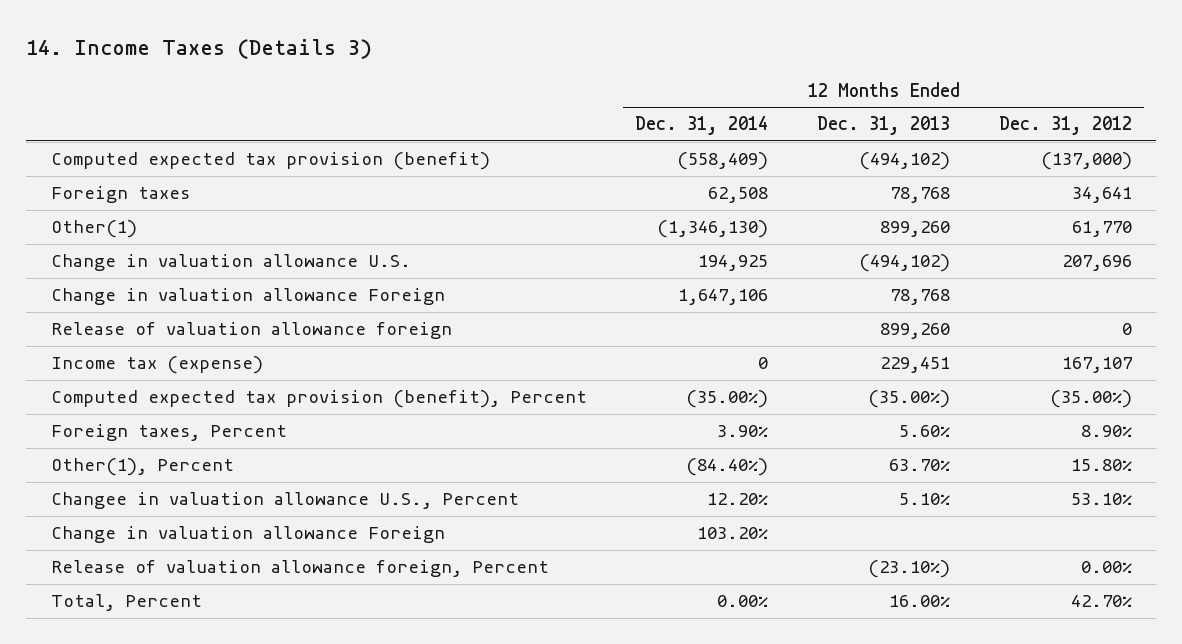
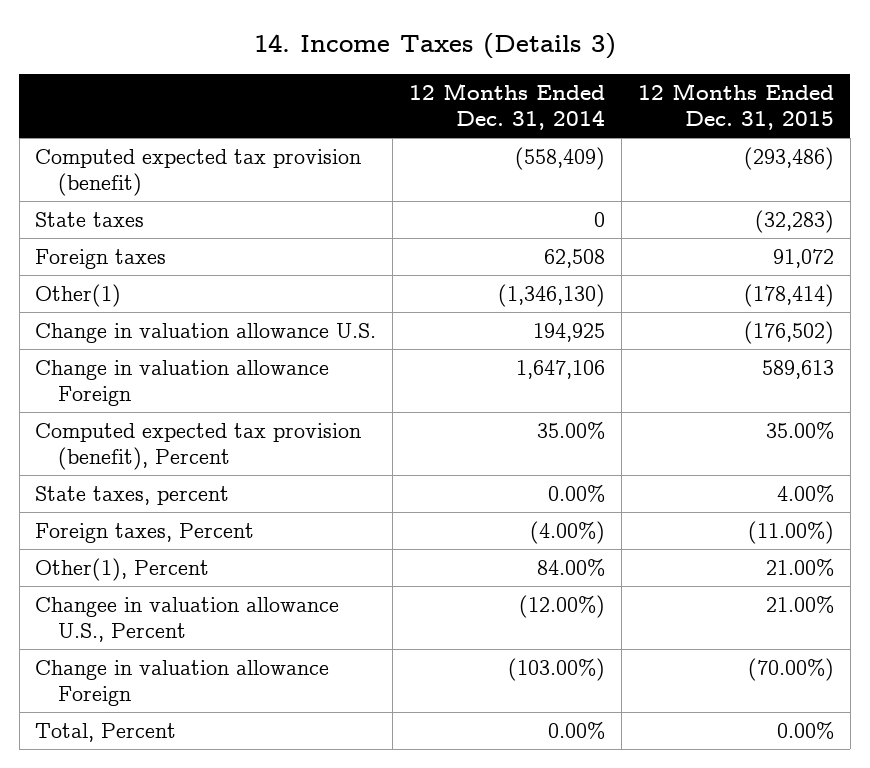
[817,116,951,136] Dec. 31, 2013 -> none
[998,116,1132,136] Dec. 31, 2012 -> none
none -> [638,82,835,131] 12 Months Ended Dec. 31, 2015
none -> [35,211,145,227] State taxes
[50,322,452,340] Release of valuation allowance foreign -> none
[50,356,263,375] Income tax (expense) -> none
[50,560,549,578] Release of valuation allowance foreign, Percent -> none
[686,390,769,409] (35.00%) -> [537,420,606,439] 35.00%
none -> [35,485,230,505] State taxes, percent
[717,425,769,438] 3.90% -> [530,520,606,544] (4.00%)
[686,458,769,477] (84.40%) -> [537,557,606,576] 84.00%
[707,493,769,506] 12.20% -> [519,594,606,618] (12.00%)
[697,527,769,540] 103.20% -> [508,657,606,681] (103.00%)

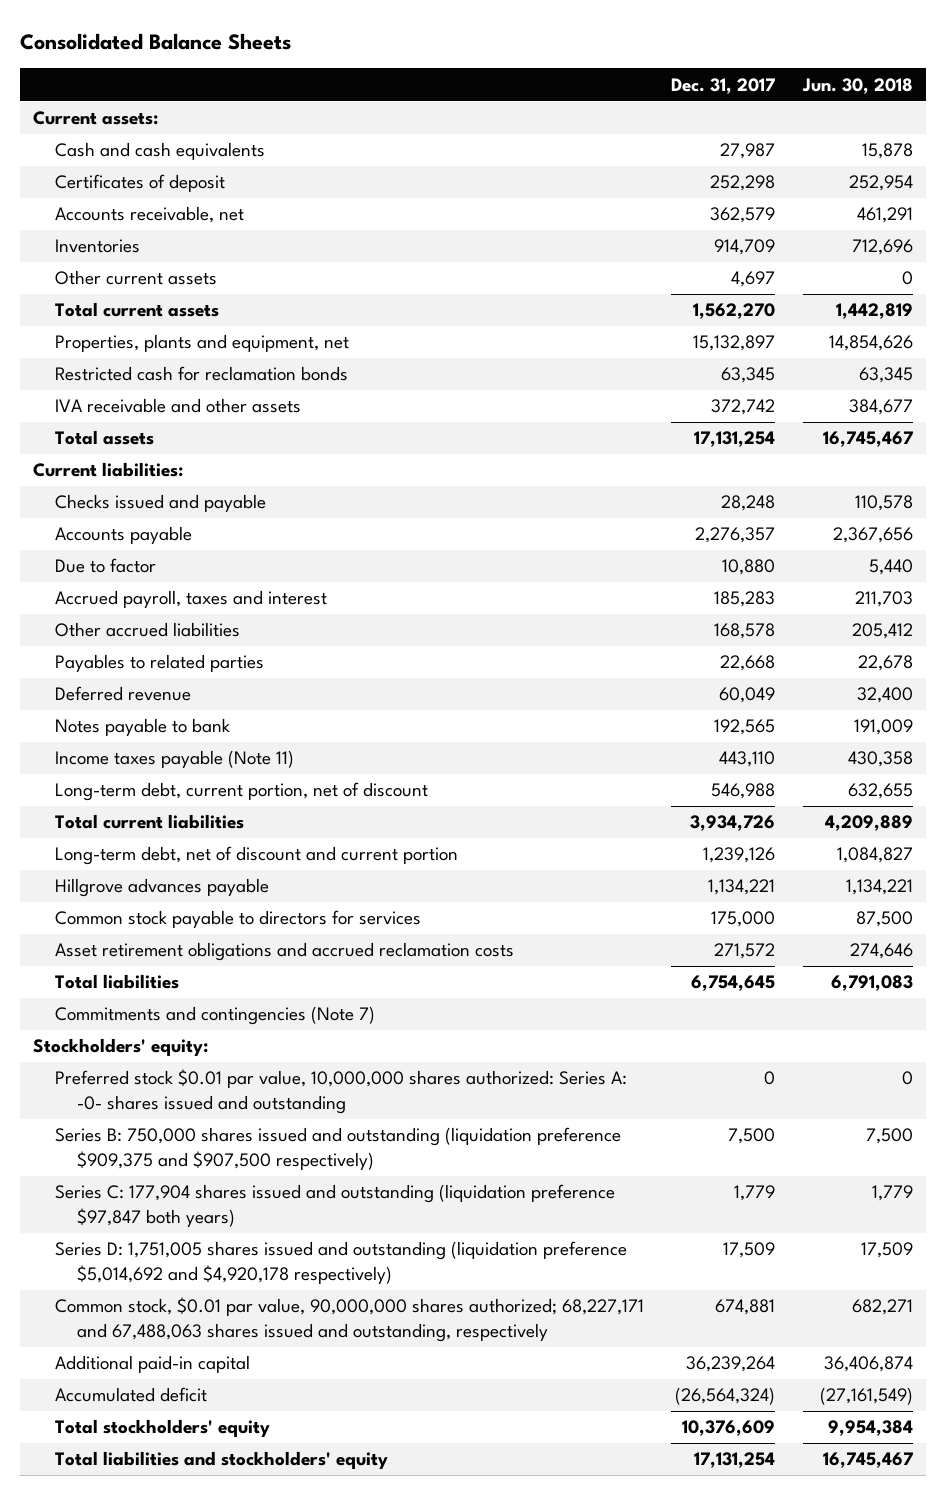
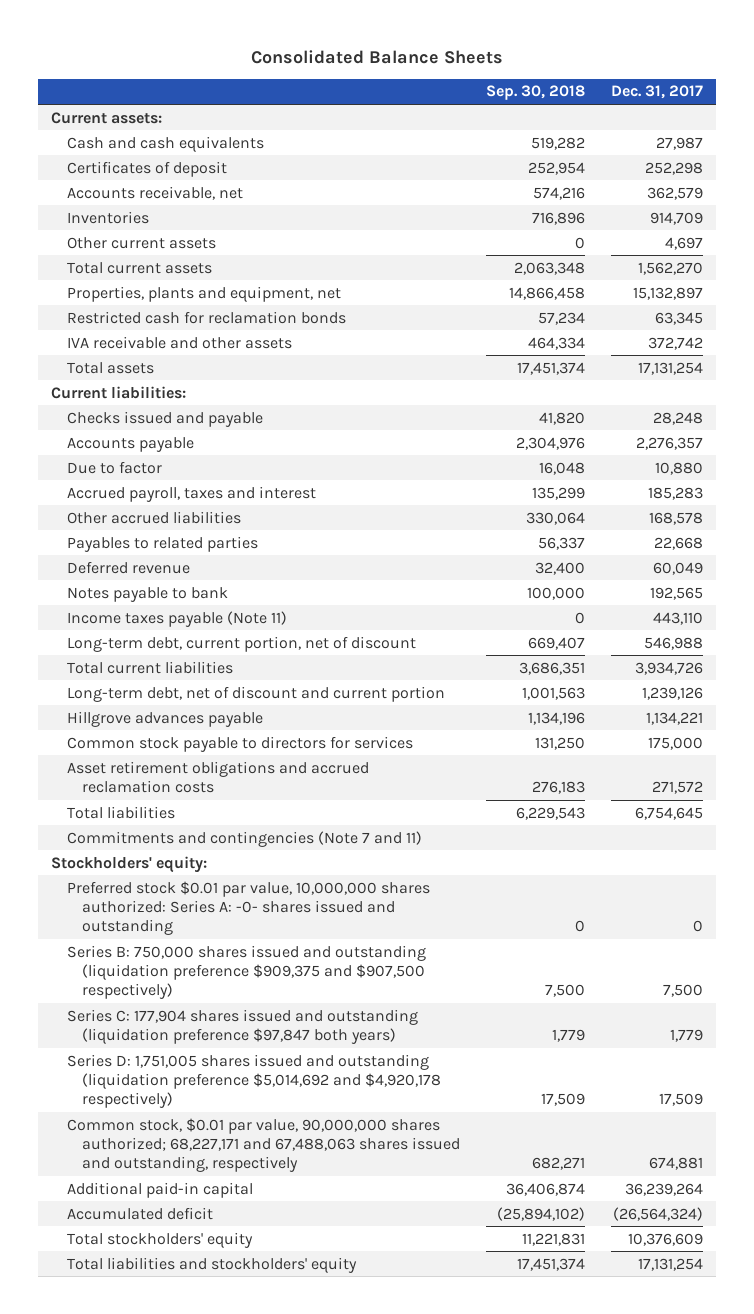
[801,77,913,94] Jun. 30, 2018 -> none
none -> [486,85,586,101] Sep. 30, 2018
[55,1006,376,1026] Commitments and contingencies (Note 7) -> [66,830,422,847] Commitments and contingencies (Note 7 and 11)

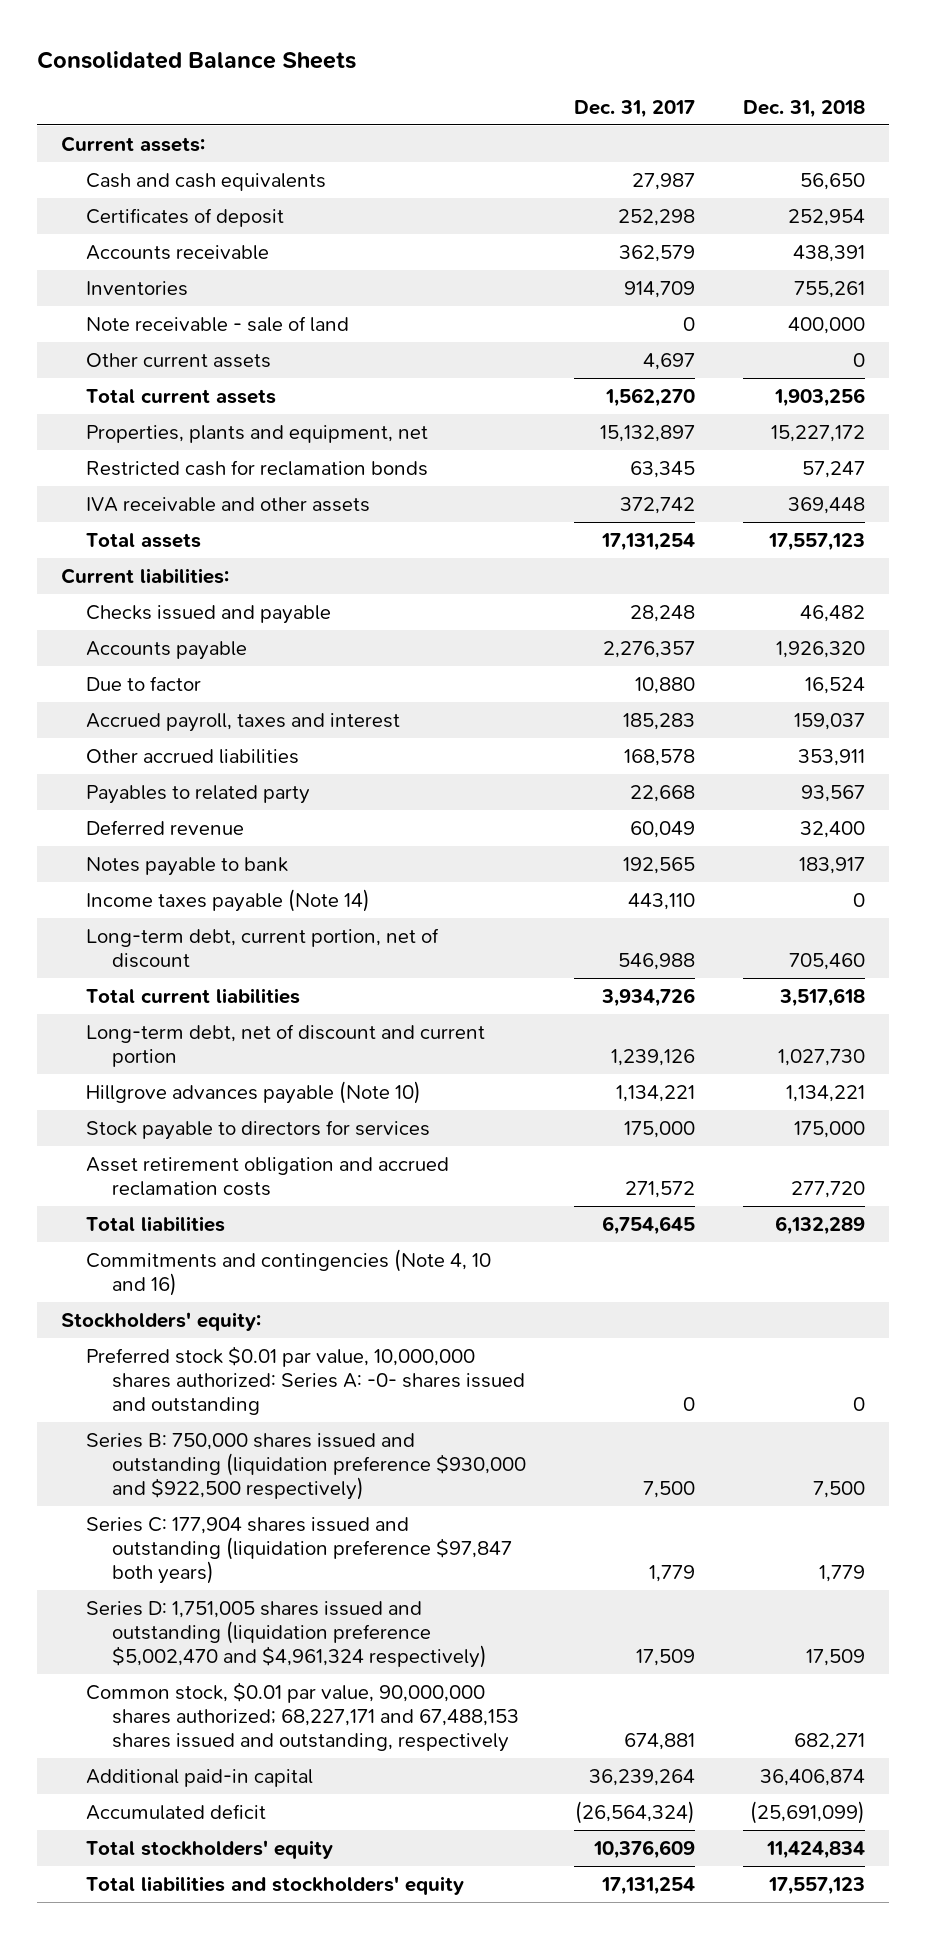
[486,85,586,101] Sep. 30, 2018 -> none
none -> [742,99,865,118] Dec. 31, 2018
[66,185,243,200] Accounts receivable, net -> [86,244,270,260] Accounts receivable
none -> [86,315,350,332] Note receivable - sale of land
[66,535,258,552] Payables to related parties -> [86,784,311,804] Payables to related party
[66,610,287,627] Income taxes payable (Note 11) -> [86,888,371,912] Income taxes payable (Note 14)
[66,710,263,727] Hillgrove advances payable -> [86,1080,422,1104] Hillgrove advances payable (Note 10)
[66,735,413,752] Common stock payable to directors for services -> [86,1119,431,1140] Stock payable to directors for services
[66,760,369,793] Asset retirement obligations and accrued reclamation costs -> [86,1156,450,1196] Asset retirement obligation and accrued reclamation costs
[66,830,422,847] Commitments and contingencies (Note 7 and 11) -> [86,1248,492,1296] Commitments and contingencies (Note 4, 10 and 16)
[66,944,426,1000] Series B: 750,000 shares issued and outstanding (liquidation preference $909,375 and $907,500 respectively) -> [86,1432,526,1500] Series B: 750,000 shares issued and outstanding (liquidation preference $930,000 and $922,500 respectively)
[66,1053,442,1109] Series D: 1,751,005 shares issued and outstanding (liquidation preference $5,014,692 and $4,920,178 respectively) -> [86,1600,487,1668] Series D: 1,751,005 shares issued and outstanding (liquidation preference $5,002,470 and $4,961,324 respectively)
[66,1117,461,1173] Common stock, $0.01 par value, 90,000,000 shares authorized; 68,227,171 and 67,488,063 shares issued and outstanding, respectively -> [86,1681,519,1752] Common stock, $0.01 par value, 90,000,000 shares authorized; 68,227,171 and 67,488,153 shares issued and outstanding, respectively

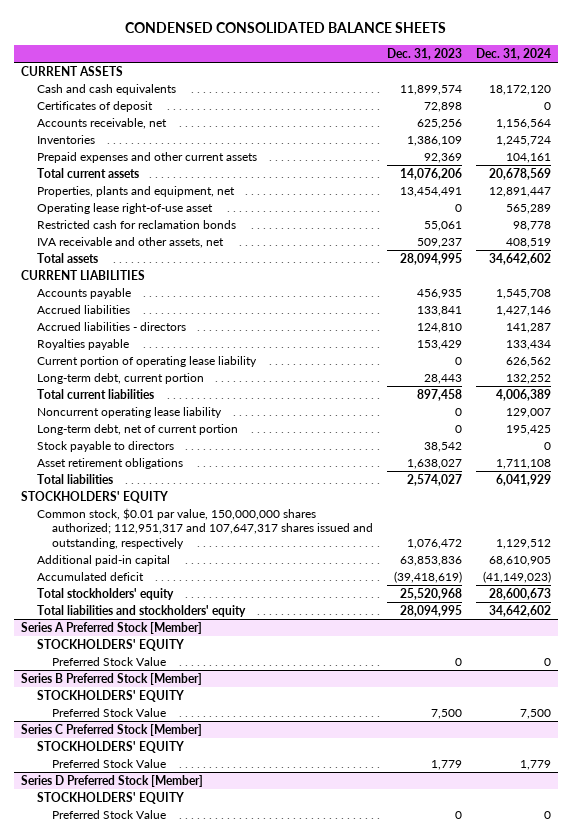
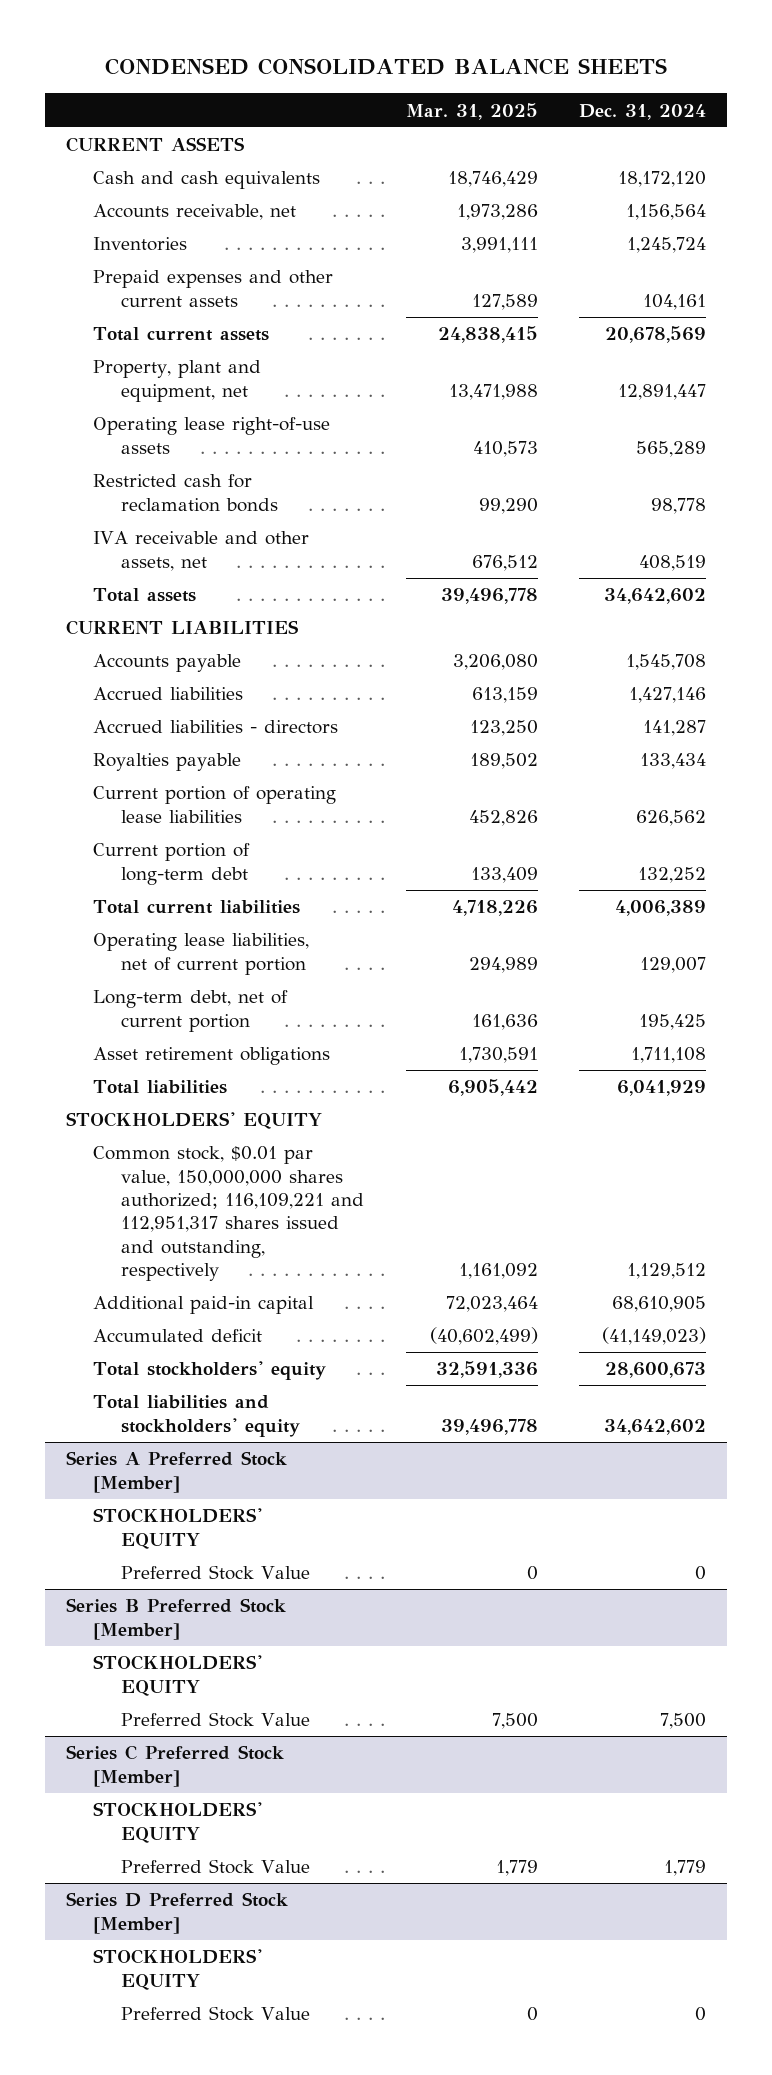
[387,48,463,61] Dec. 31, 2023 -> none
none -> [405,102,538,120] Mar. 31, 2025
[36,101,153,113] Certificates of deposit -> none
[36,186,235,198] Properties, plants and equipment, net -> [93,360,262,402] Property, plant and equipment, net
[36,203,213,215] Operating lease right-of-use asset -> [93,417,331,454] Operating lease right-of-use assets
[36,356,257,368] Current portion of operating lease liability -> [93,786,337,823] Current portion of operating lease liabilities
[36,373,204,385] Long-term debt, current portion -> [93,843,251,885] Current portion of long-term debt
[36,407,222,419] Noncurrent operating lease liability -> [93,933,310,975] Operating lease liabilities, net of current portion
[36,441,174,453] Stock payable to directors -> none
[36,508,374,549] Common stock, $0.01 par value, 150,000,000 shares authorized; 112,951,317 and 107,647,317 shares issued and outstanding, respectively -> [93,1146,365,1281] Common stock, $0.01 par value, 150,000,000 shares authorized; 116,109,221 and 112,951,317 shares issued and outstanding, respectively

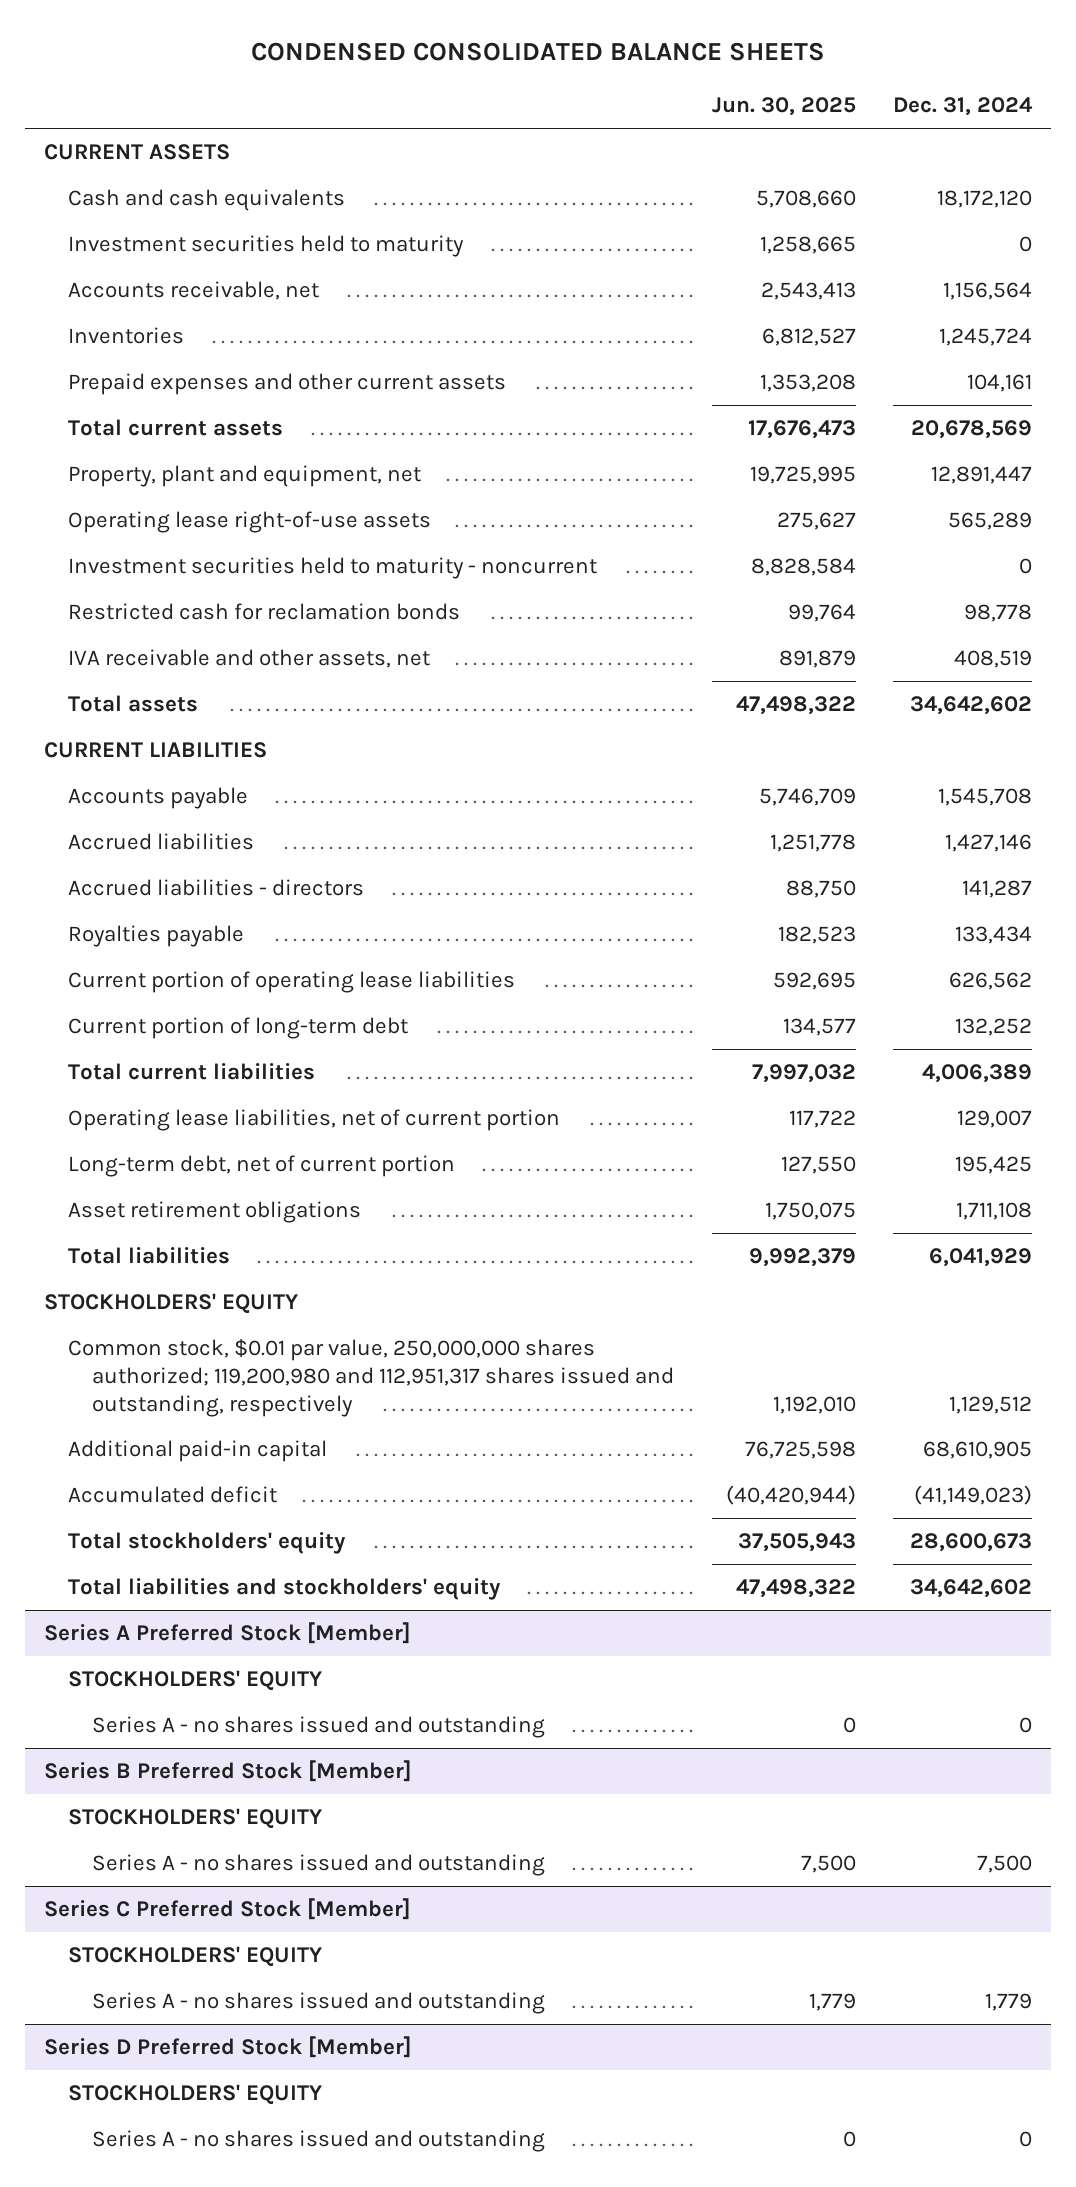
[405,102,538,120] Mar. 31, 2025 -> none
none -> [711,97,856,117] Jun. 30, 2025
none -> [68,234,465,257] Investment securities held to maturity
none -> [68,556,598,579] Investment securities held to maturity - noncurrent
[93,1146,365,1281] Common stock, $0.01 par value, 150,000,000 shares authorized; 116,109,221 and 112,951,317 shares issued and outstanding, respectively -> [68,1338,675,1417] Common stock, $0.01 par value, 250,000,000 shares authorized; 119,200,980 and 112,951,317 shares issued and outstanding, respectively
[121,1565,311,1581] Preferred Stock Value -> [92,1715,546,1738] Series A - no shares issued and outstanding
[121,1712,311,1728] Preferred Stock Value -> [92,1853,546,1876] Series A - no shares issued and outstanding
[121,1859,311,1875] Preferred Stock Value -> [92,1991,546,2014] Series A - no shares issued and outstanding
[121,2006,311,2022] Preferred Stock Value -> [92,2129,546,2152] Series A - no shares issued and outstanding

